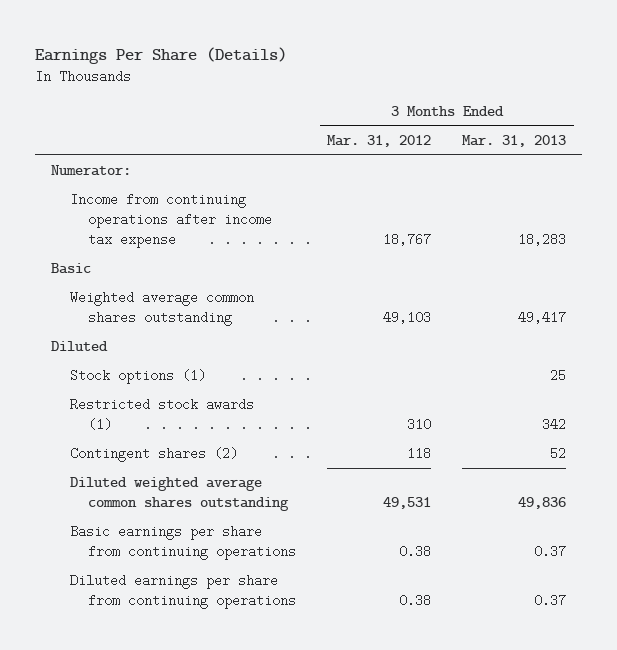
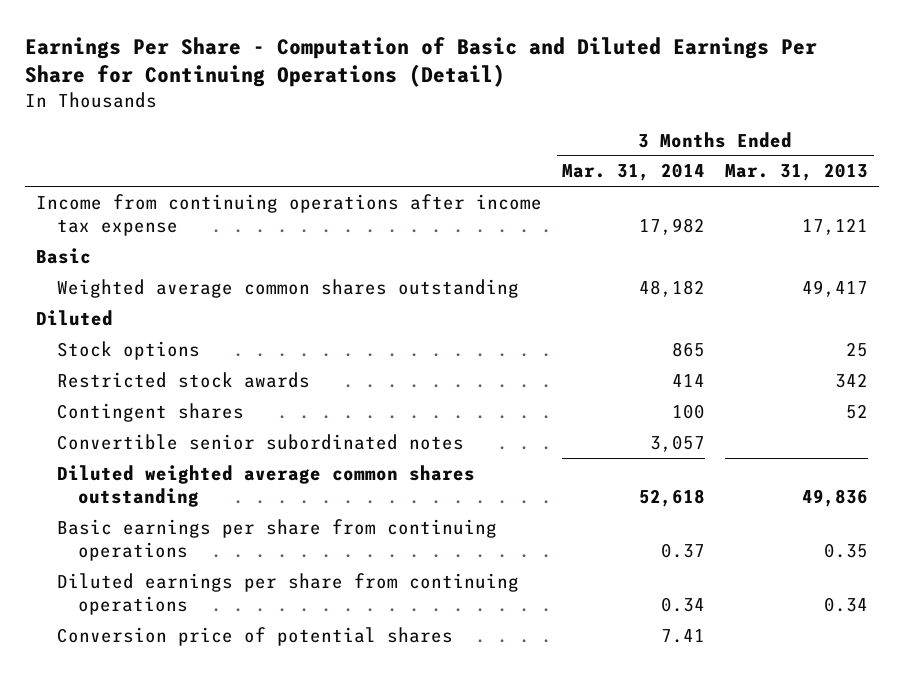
[35,46,288,64] Earnings Per Share (Details) -> [25,36,818,87] Earnings Per Share - Computation of Basic and Diluted Earnings Per Share for Continuing Operations (Detail)
[327,134,432,147] Mar. 31, 2012 -> none
none -> [561,163,705,182] Mar. 31, 2014
[50,165,131,177] Numerator: -> none
[518,233,567,247] 18,283 -> [802,218,869,236] 17,121
[69,369,206,385] Stock options (1) -> [56,340,200,360] Stock options
[69,398,254,432] Restricted stock awards (1) -> [56,371,310,388] Restricted stock awards
[69,447,238,463] Contingent shares (2) -> [56,402,244,422] Contingent shares
none -> [56,433,464,450] Convertible senior subordinated notes
[534,545,567,559] 0.37 -> [824,543,869,559] 0.35
[534,594,567,608] 0.37 -> [824,597,869,613] 0.34
none -> [56,626,453,646] Conversion price of potential shares

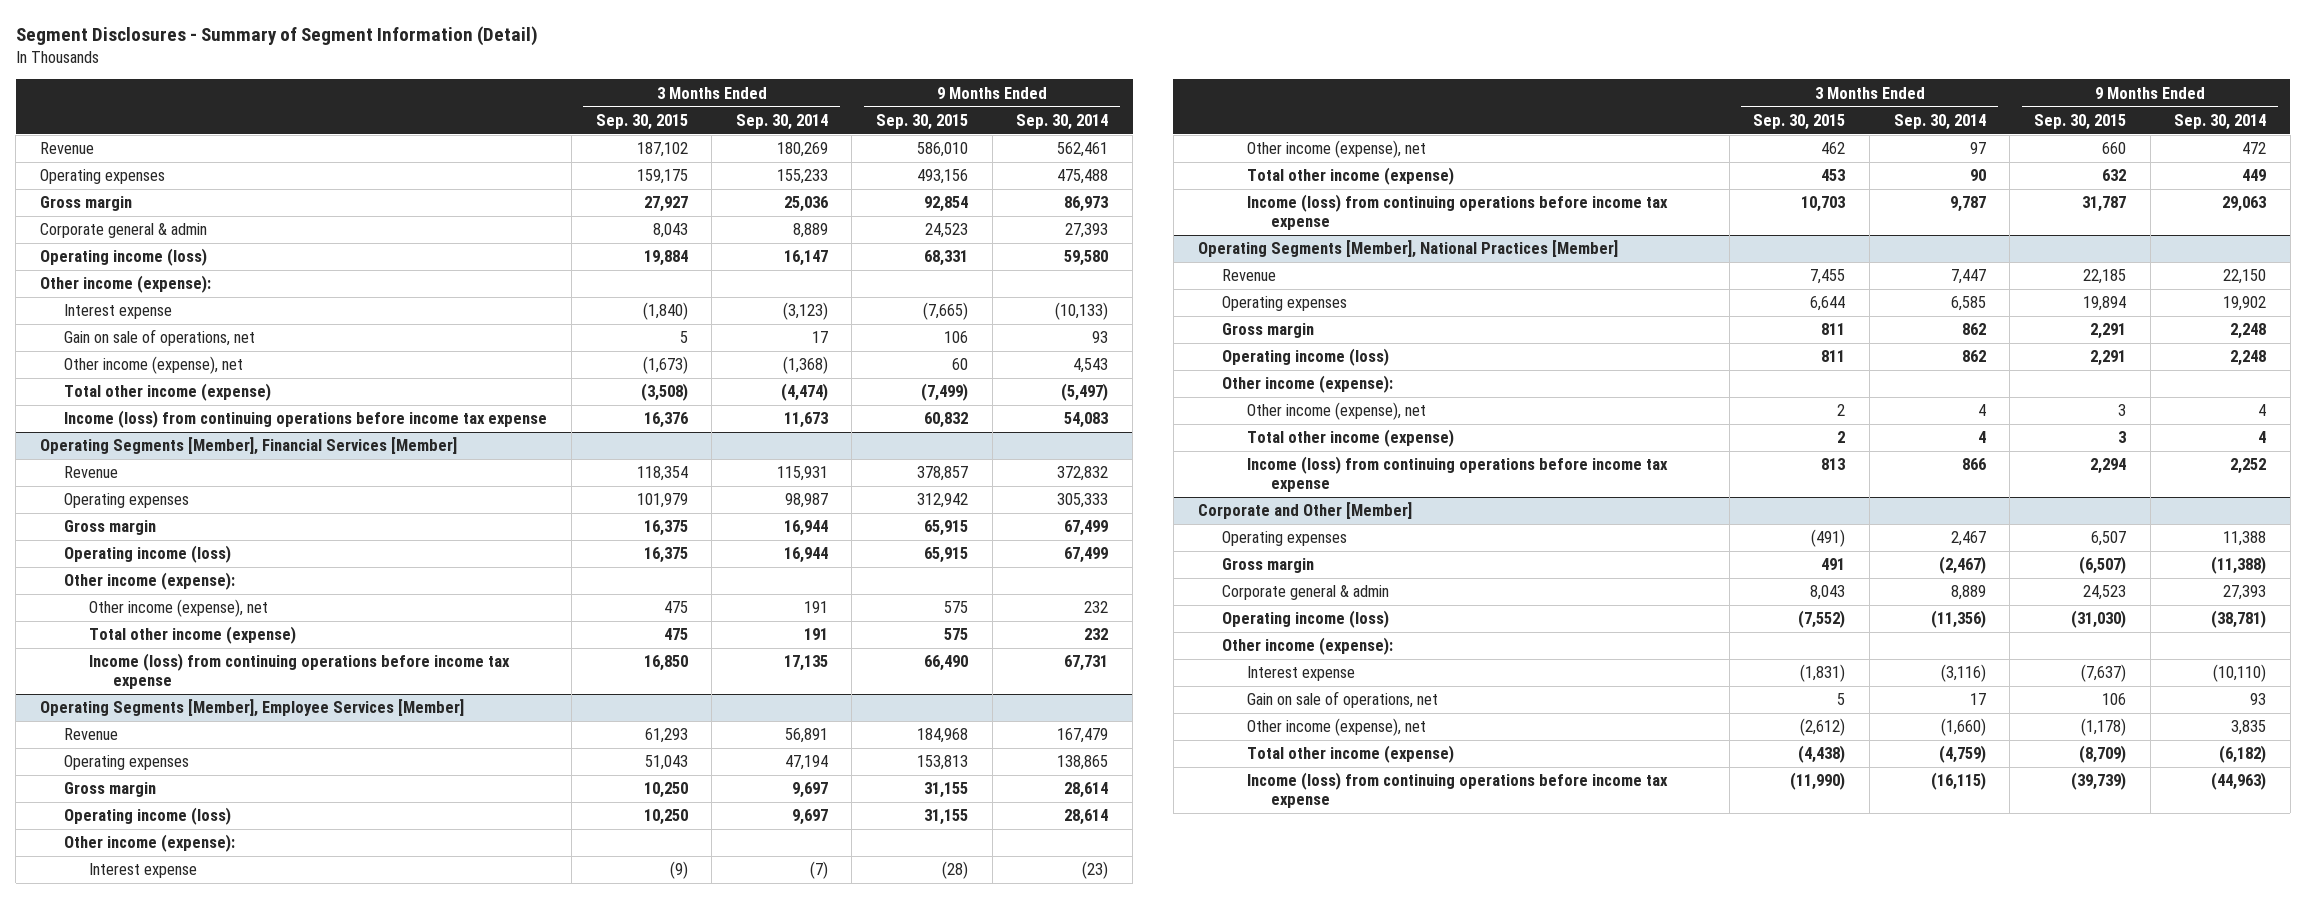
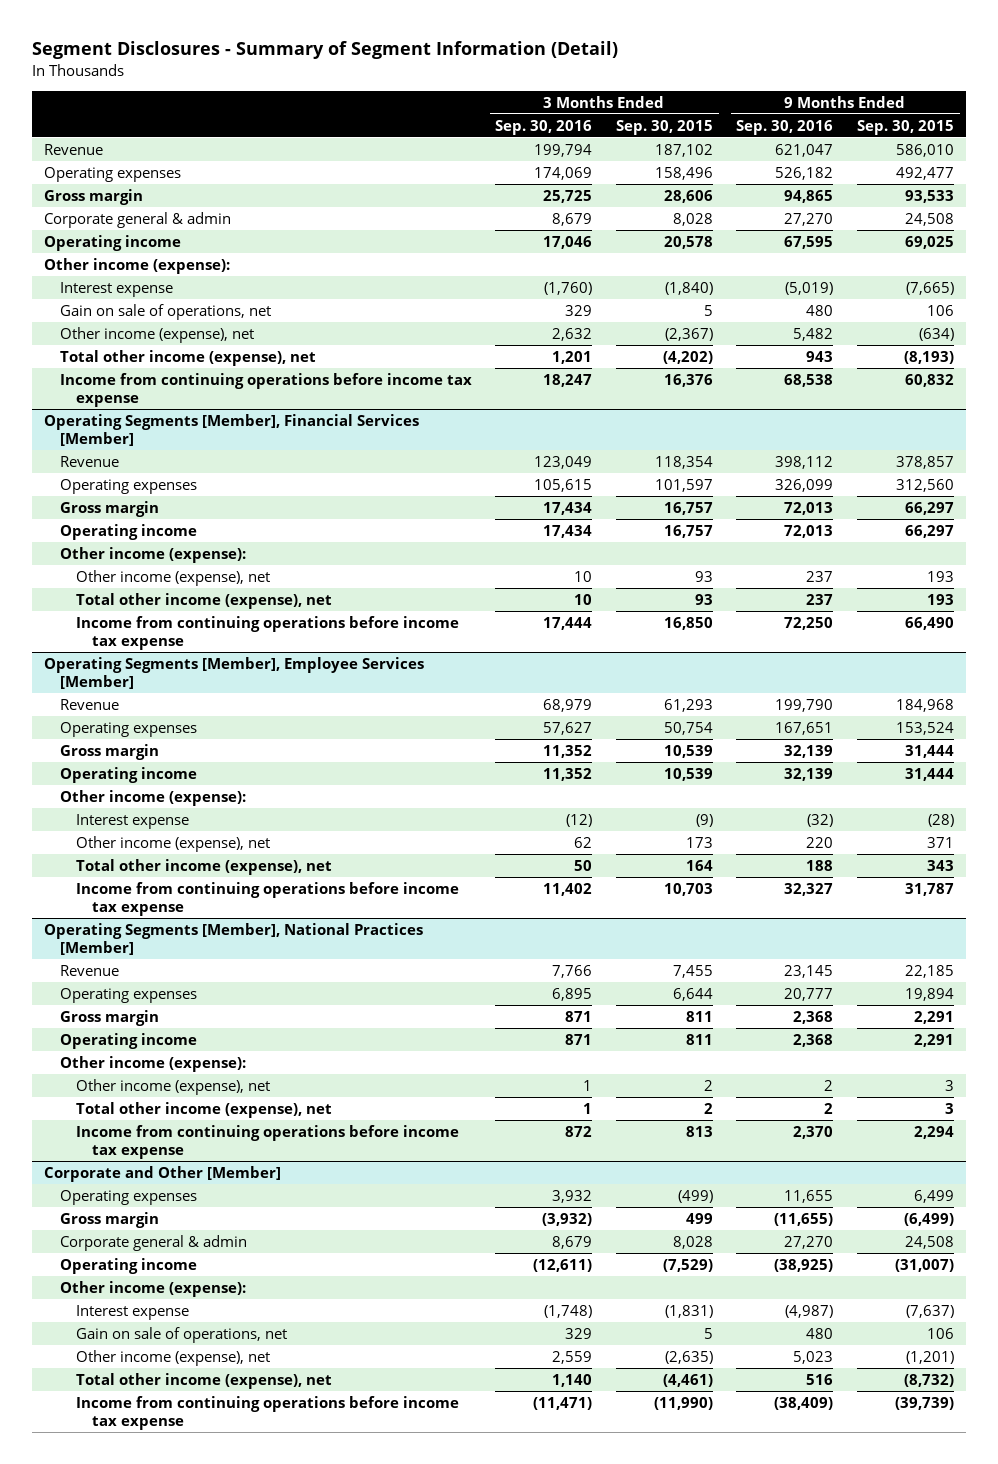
[735,114,828,131] Sep. 30, 2014 -> none
[1016,114,1109,131] Sep. 30, 2014 -> none
none -> [495,119,593,135] Sep. 30, 2016
none -> [736,119,834,135] Sep. 30, 2016
[636,169,688,185] 159,175 -> [654,166,713,180] 158,496
[917,169,969,185] 493,156 -> [896,166,955,180] 492,477
[643,196,688,213] 27,927 -> [663,189,713,203] 28,606
[924,196,969,213] 92,854 -> [905,189,955,203] 93,533
[652,223,688,239] 8,043 -> [672,212,713,226] 8,028
[925,223,969,239] 24,523 -> [905,212,955,226] 24,508
[39,248,207,267] Operating income (loss) -> [43,234,181,251] Operating income
[643,250,688,267] 19,884 -> [663,235,713,249] 20,578
[924,250,969,267] 68,331 -> [905,235,955,249] 69,025
[642,356,688,375] (1,673) -> [664,327,713,341] (2,367)
[952,358,969,371] 60 -> [919,327,955,341] (634)
[64,383,272,402] Total other income (expense) -> [59,349,316,366] Total other income (expense), net
[640,383,688,402] (3,508) -> [662,350,713,364] (4,202)
[921,383,969,402] (7,499) -> [904,350,955,364] (8,193)
[64,410,548,429] Income (loss) from continuing operations before income tax expense -> [59,372,472,408] Income from continuing operations before income tax expense
[636,493,688,509] 101,979 -> [654,478,713,492] 101,597
[917,493,969,509] 312,942 -> [896,478,955,492] 312,560
[643,520,688,537] 16,375 -> [663,501,713,515] 16,757
[924,520,969,537] 65,915 -> [905,501,955,515] 66,297
[64,545,232,564] Operating income (loss) -> [59,523,197,540] Operating income
[643,547,688,564] 16,375 -> [663,524,713,538] 16,757
[924,547,969,564] 65,915 -> [905,524,955,538] 66,297
[663,601,688,614] 475 -> [694,570,713,582] 93
[944,601,969,614] 575 -> [927,570,955,582] 193
[88,626,296,645] Total other income (expense) -> [76,592,333,609] Total other income (expense), net
[663,628,688,641] 475 -> [694,593,713,605] 93
[944,628,969,641] 575 -> [927,593,955,605] 193
[88,653,510,690] Income (loss) from continuing operations before income tax expense -> [76,615,460,651] Income from continuing operations before income tax expense
[644,755,688,771] 51,043 -> [663,721,713,735] 50,754
[917,755,969,771] 153,813 -> [896,721,955,735] 153,524
[643,782,688,799] 10,250 -> [663,744,713,758] 10,539
[924,782,969,799] 31,155 -> [905,744,955,758] 31,444
[64,807,232,826] Operating income (loss) -> [59,766,197,783] Operating income
[643,809,688,826] 10,250 -> [663,767,713,781] 10,539
[924,809,969,826] 31,155 -> [905,767,955,781] 31,444
[1821,142,1846,155] 462 -> [685,836,713,848] 173
[2101,142,2126,155] 660 -> [927,836,955,848] 371
[1246,167,1454,186] Total other income (expense) -> [76,858,333,875] Total other income (expense), net
[1821,169,1846,182] 453 -> [685,859,713,871] 164
[2101,169,2126,182] 632 -> [927,859,955,871] 343
[1246,194,1668,231] Income (loss) from continuing operations before income tax expense -> [76,881,460,917] Income from continuing operations before income tax expense
[1222,348,1390,367] Operating income (loss) -> [59,1032,197,1049] Operating income
[1246,429,1454,448] Total other income (expense) -> [76,1101,333,1118] Total other income (expense), net
[1246,456,1668,493] Income (loss) from continuing operations before income tax expense -> [76,1124,460,1160] Income from continuing operations before income tax expense
[1811,529,1846,548] (491) -> [677,1189,713,1203] (499)
[2090,531,2126,547] 6,507 -> [914,1189,955,1203] 6,499
[1821,558,1846,571] 491 -> [685,1212,713,1224] 499
[2078,556,2126,575] (6,507) -> [904,1212,955,1226] (6,499)
[1810,585,1846,601] 8,043 -> [672,1235,713,1249] 8,028
[2082,585,2126,601] 24,523 -> [905,1235,955,1249] 24,508
[1222,610,1390,629] Operating income (loss) -> [59,1257,197,1274] Operating income
[1798,610,1846,629] (7,552) -> [662,1258,713,1272] (7,529)
[2070,610,2126,629] (31,030) -> [895,1258,955,1272] (31,007)
[1800,718,1846,737] (2,612) -> [664,1350,713,1364] (2,635)
[2080,718,2126,737] (1,178) -> [906,1350,955,1364] (1,201)
[1246,745,1454,764] Total other income (expense) -> [76,1372,333,1389] Total other income (expense), net
[1798,745,1846,764] (4,438) -> [662,1373,713,1387] (4,461)
[2078,745,2126,764] (8,709) -> [904,1373,955,1387] (8,732)
[1246,772,1668,809] Income (loss) from continuing operations before income tax expense -> [76,1395,460,1431] Income from continuing operations before income tax expense

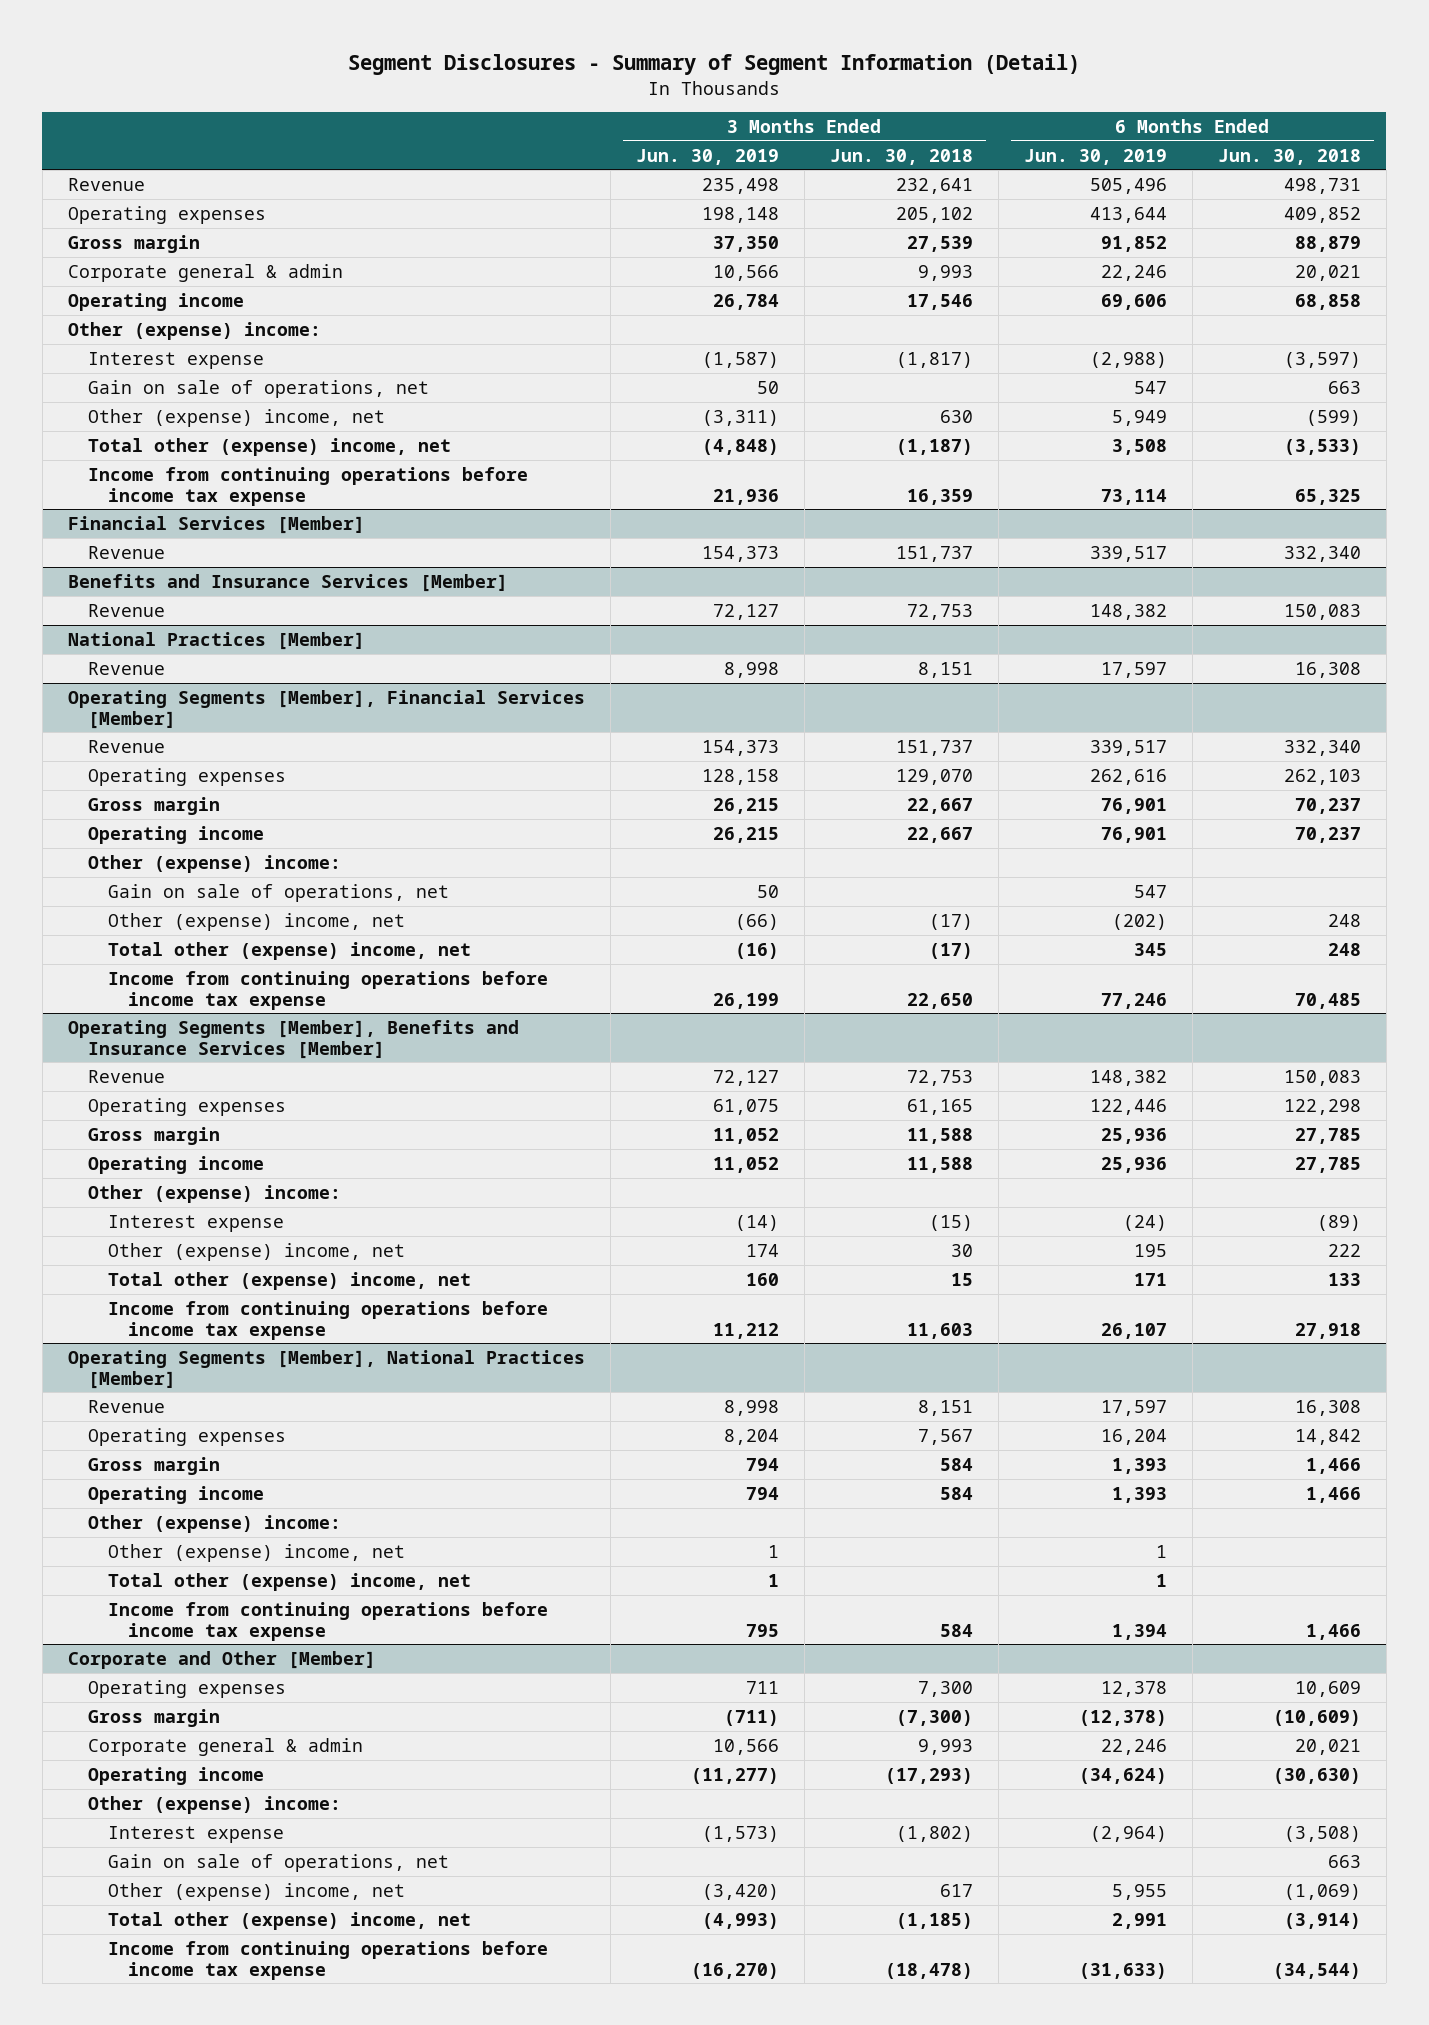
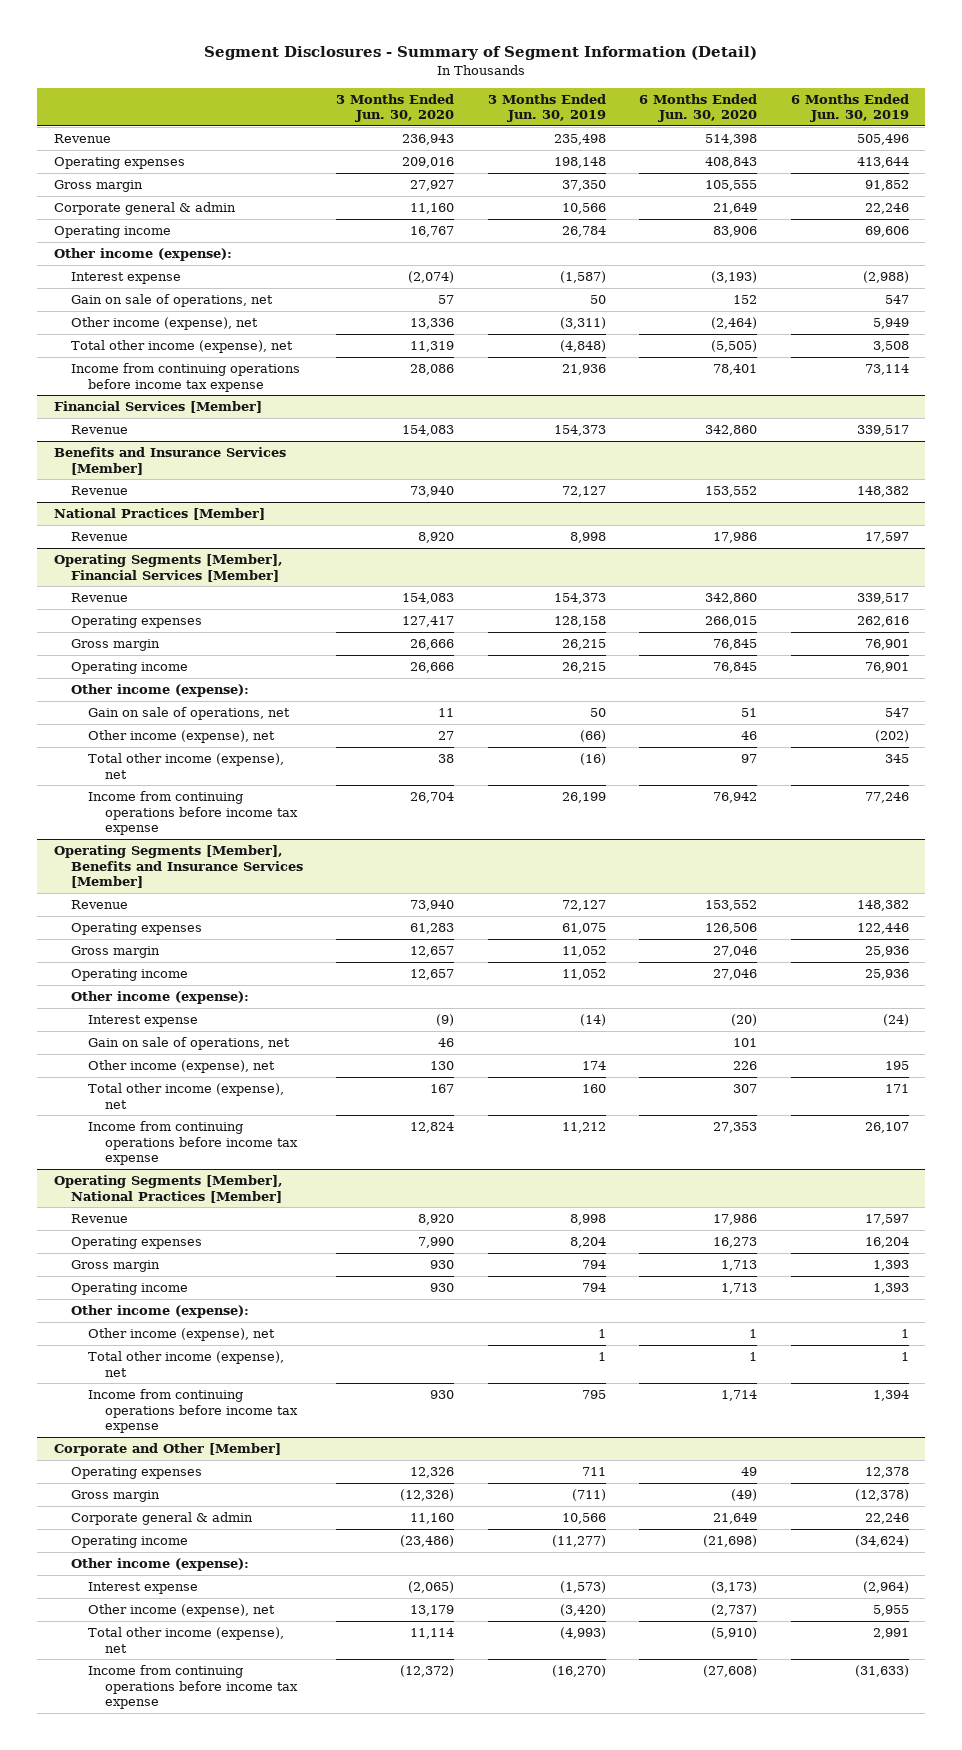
[829,148,973,165] Jun. 30, 2018 -> none
[1217,148,1361,165] Jun. 30, 2018 -> none
none -> [336,93,455,123] 3 Months Ended Jun. 30, 2020
none -> [639,93,758,123] 6 Months Ended Jun. 30, 2020
[67,321,321,340] Other (expense) income: -> [53,248,232,262] Other income (expense):
[88,408,386,427] Other (expense) income, net -> [70,317,258,331] Other income (expense), net
[88,437,452,456] Total other (expense) income, net -> [70,340,293,354] Total other income (expense), net
[88,854,342,873] Other (expense) income: -> [70,684,249,698] Other income (expense):
[108,912,406,931] Other (expense) income, net -> [87,730,275,744] Other income (expense), net
[108,941,472,960] Total other (expense) income, net -> [87,753,284,779] Total other income (expense), net
[88,1184,342,1203] Other (expense) income: -> [70,991,249,1005] Other income (expense):
none -> [87,1037,290,1051] Gain on sale of operations, net
[108,1242,406,1261] Other (expense) income, net -> [87,1060,275,1074] Other income (expense), net
[108,1271,472,1290] Total other (expense) income, net -> [87,1083,284,1109] Total other income (expense), net
[88,1514,342,1533] Other (expense) income: -> [70,1305,249,1319] Other income (expense):
[108,1543,406,1562] Other (expense) income, net -> [87,1328,275,1342] Other income (expense), net
[108,1572,472,1591] Total other (expense) income, net -> [87,1351,284,1377] Total other income (expense), net
[88,1795,342,1814] Other (expense) income: -> [70,1558,249,1572] Other income (expense):
[108,1853,450,1872] Gain on sale of operations, net -> none
[108,1882,406,1901] Other (expense) income, net -> [87,1604,275,1618] Other income (expense), net
[108,1911,472,1930] Total other (expense) income, net -> [87,1627,284,1653] Total other income (expense), net

